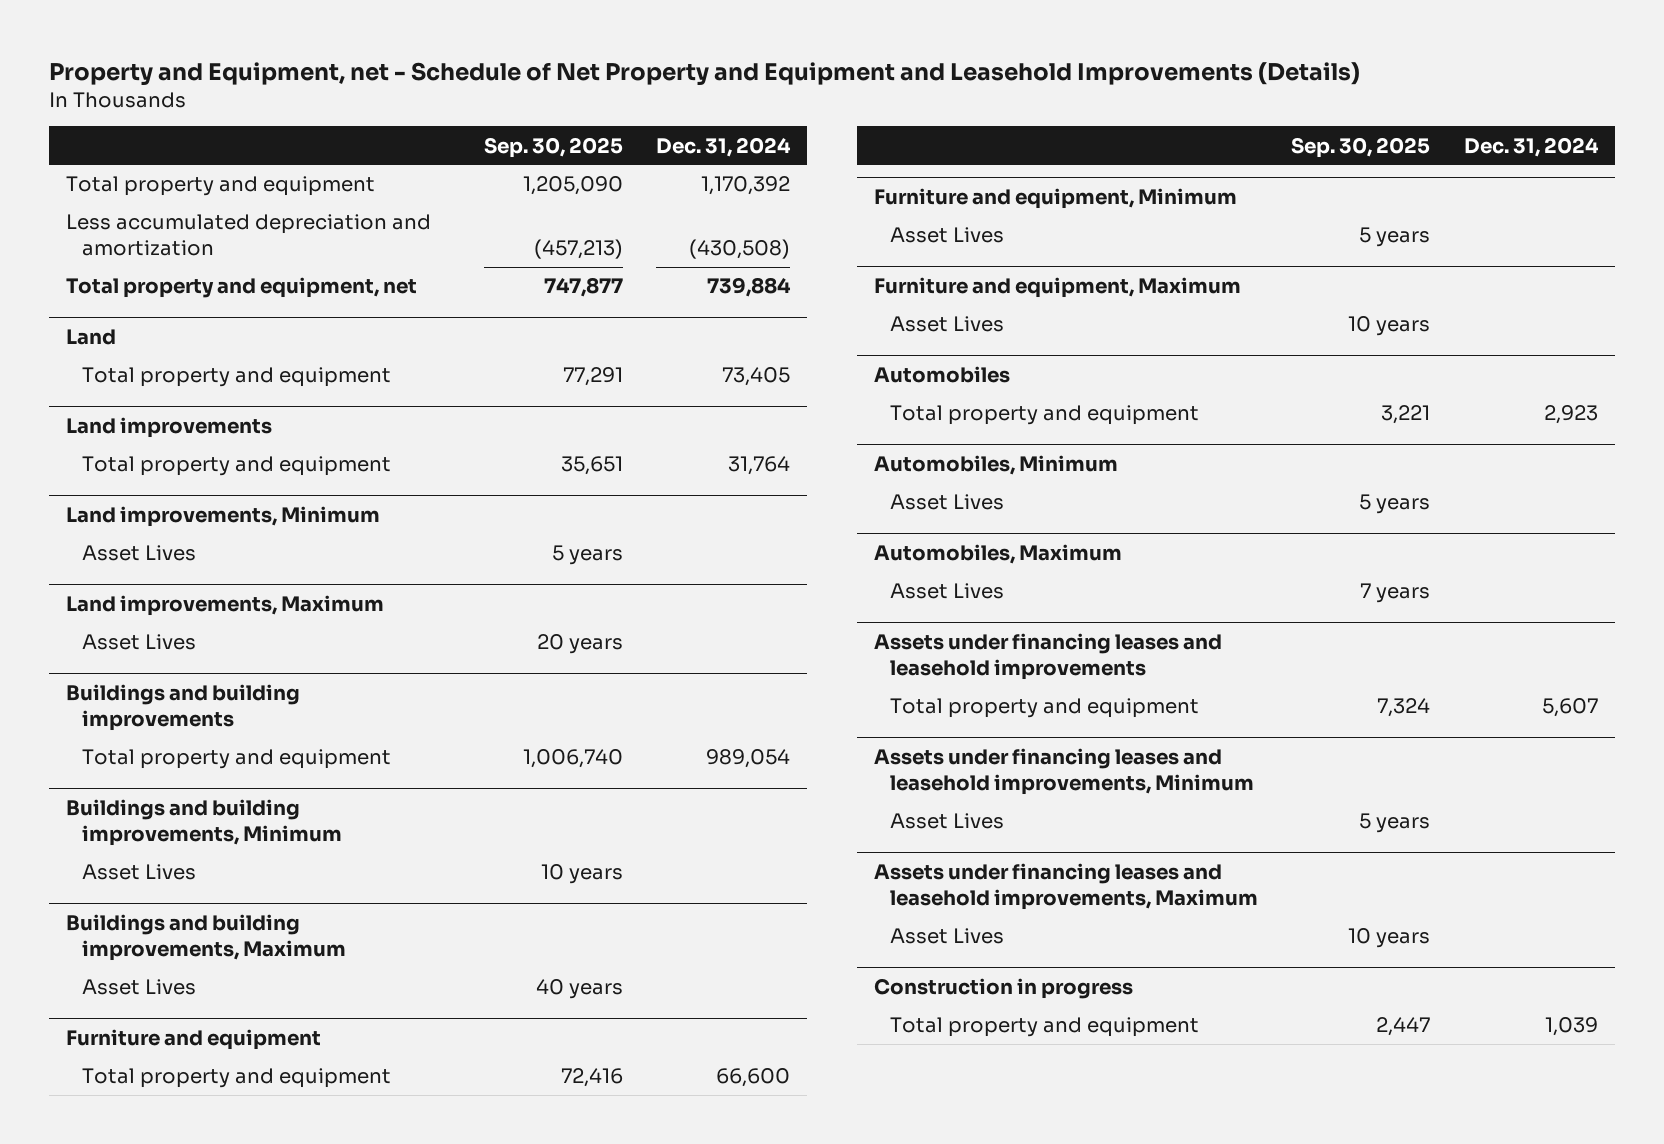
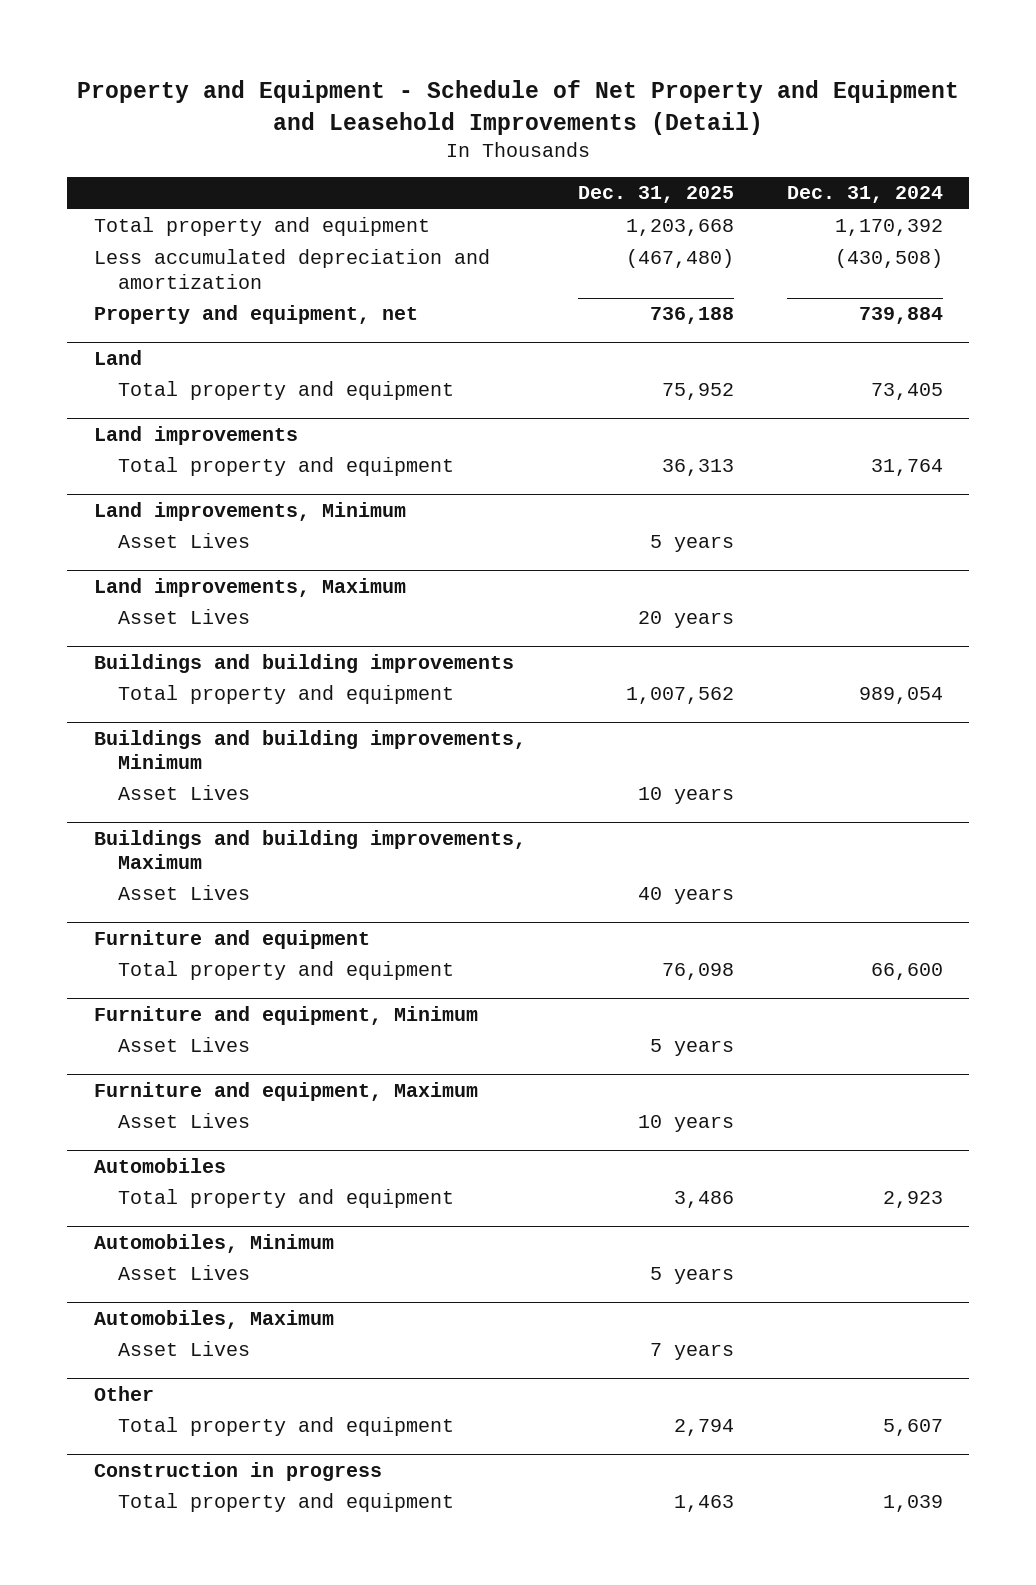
[48,61,1360,85] Property and Equipment, net - Schedule of Net Property and Equipment and Leasehold Improvements (Details) -> [77,80,960,135] Property and Equipment - Schedule of Net Property and Equipment and Leasehold Improvements (Detail)
[483,136,623,158] Sep. 30, 2025 -> none
none -> [578,186,735,204] Dec. 31, 2025
[65,277,417,299] Total property and equipment, net -> [93,305,418,325] Property and equipment, net
[873,633,1222,680] Assets under financing leases and leasehold improvements -> [93,1385,154,1401] Other
[873,748,1254,795] Assets under financing leases and leasehold improvements, Minimum -> none
[889,813,1004,830] Asset Lives -> none
[873,863,1258,910] Assets under financing leases and leasehold improvements, Maximum -> none
[889,928,1004,945] Asset Lives -> none

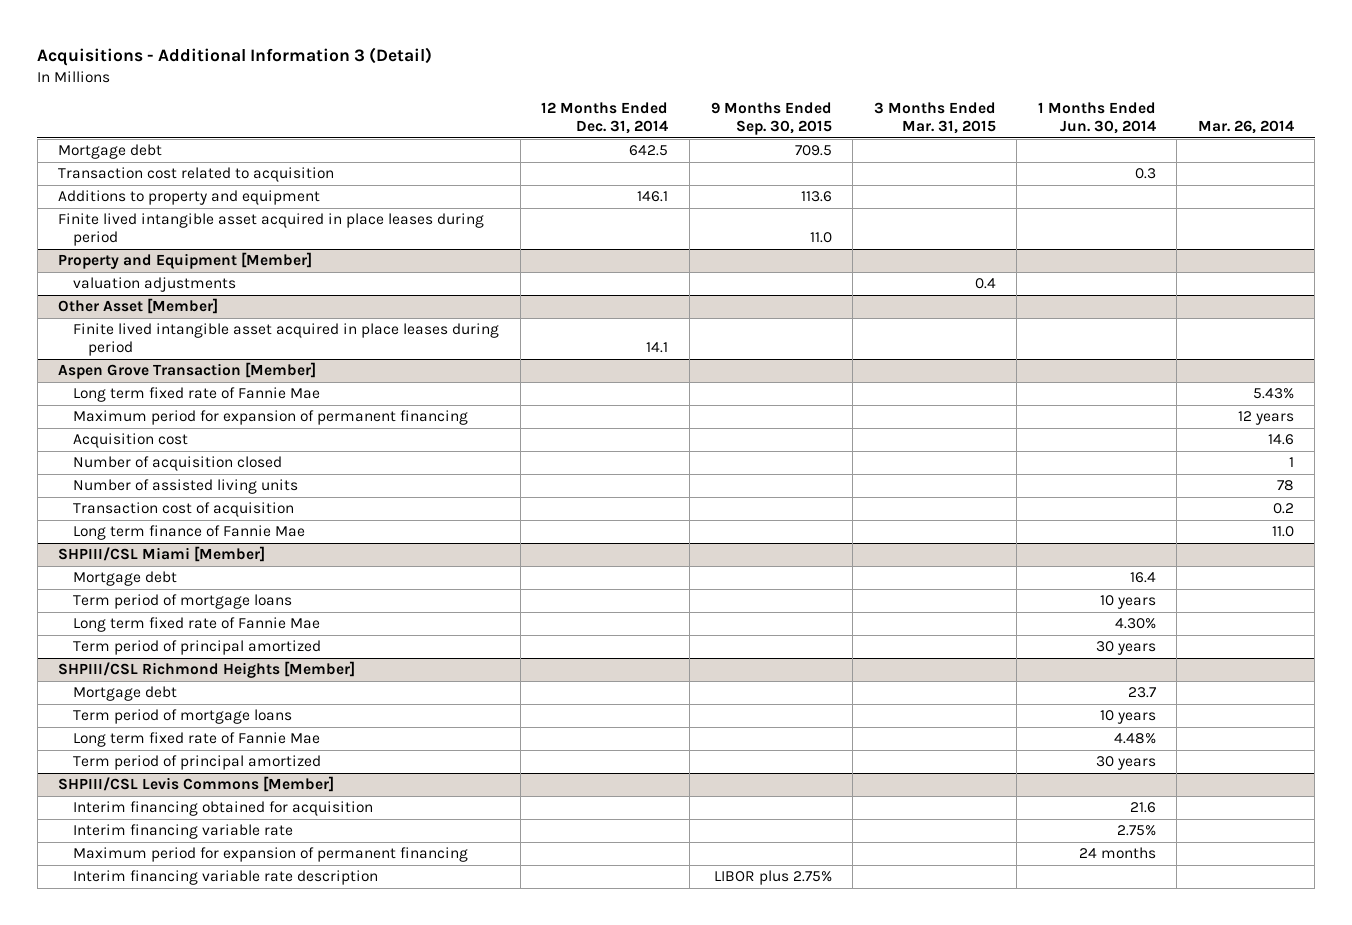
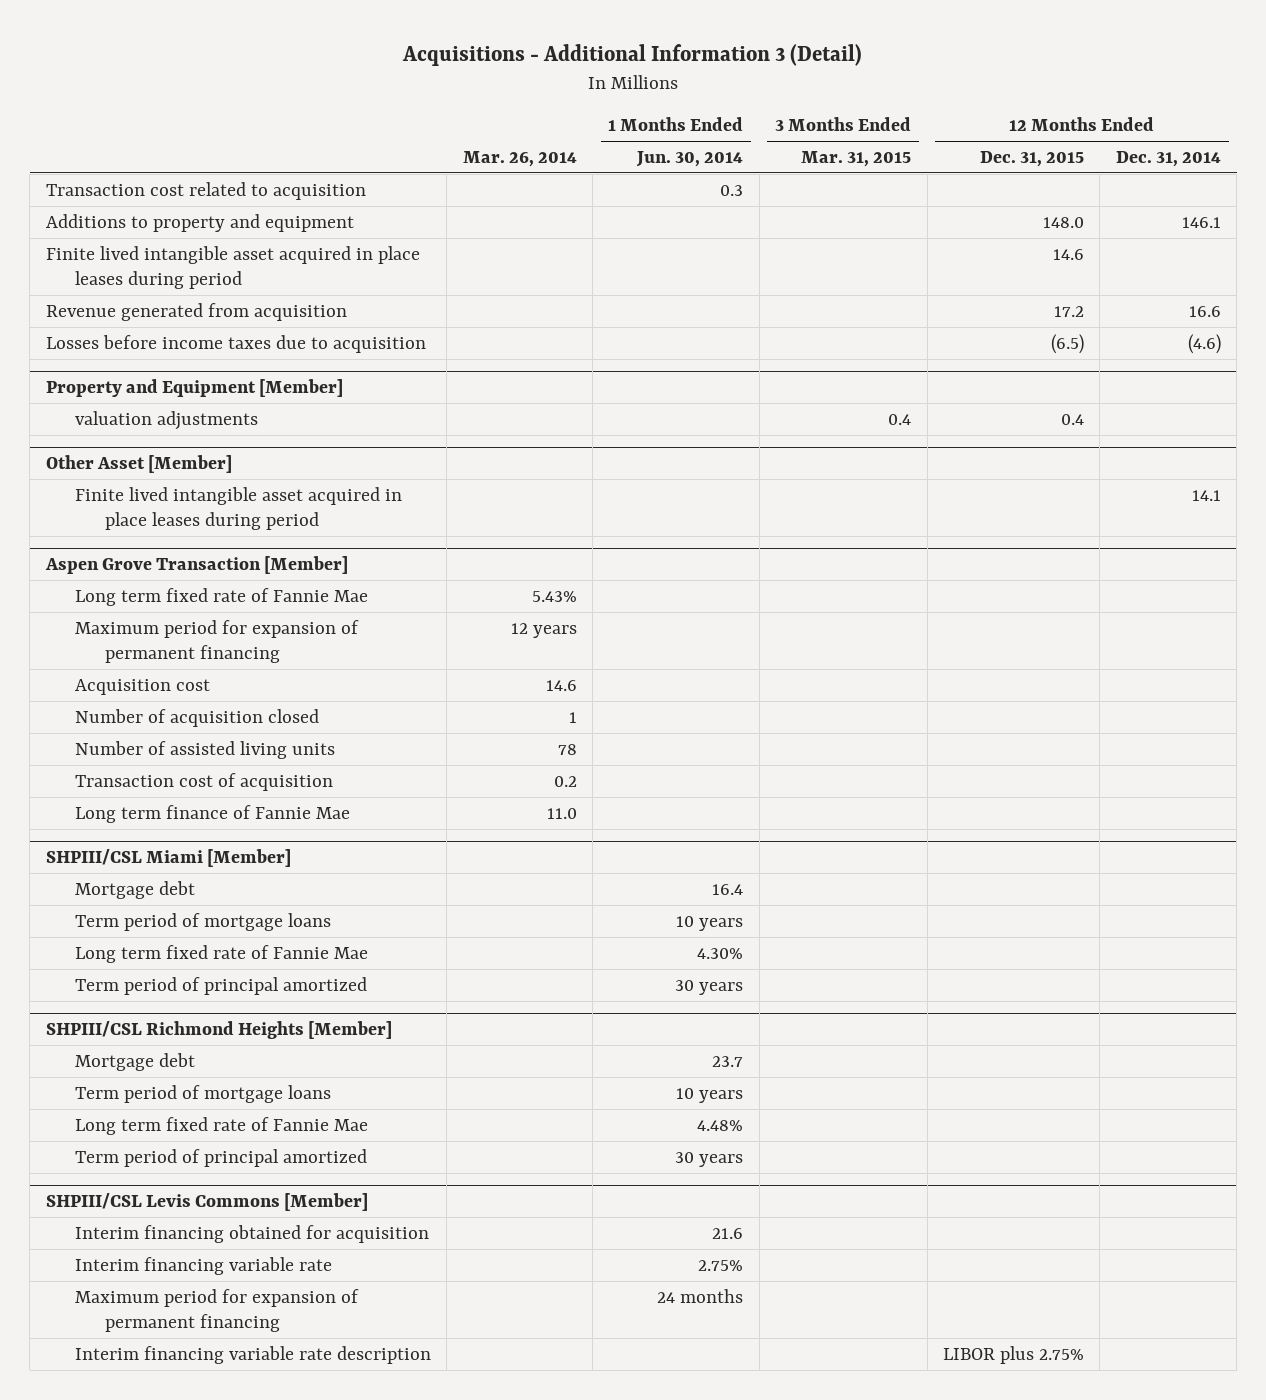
[710,102,832,136] 9 Months Ended Sep. 30, 2015 -> none
none -> [979,150,1084,167] Dec. 31, 2015
[58,144,163,160] Mortgage debt -> none
none -> [45,302,347,321] Revenue generated from acquisition
none -> [45,334,426,353] Losses before income taxes due to acquisition

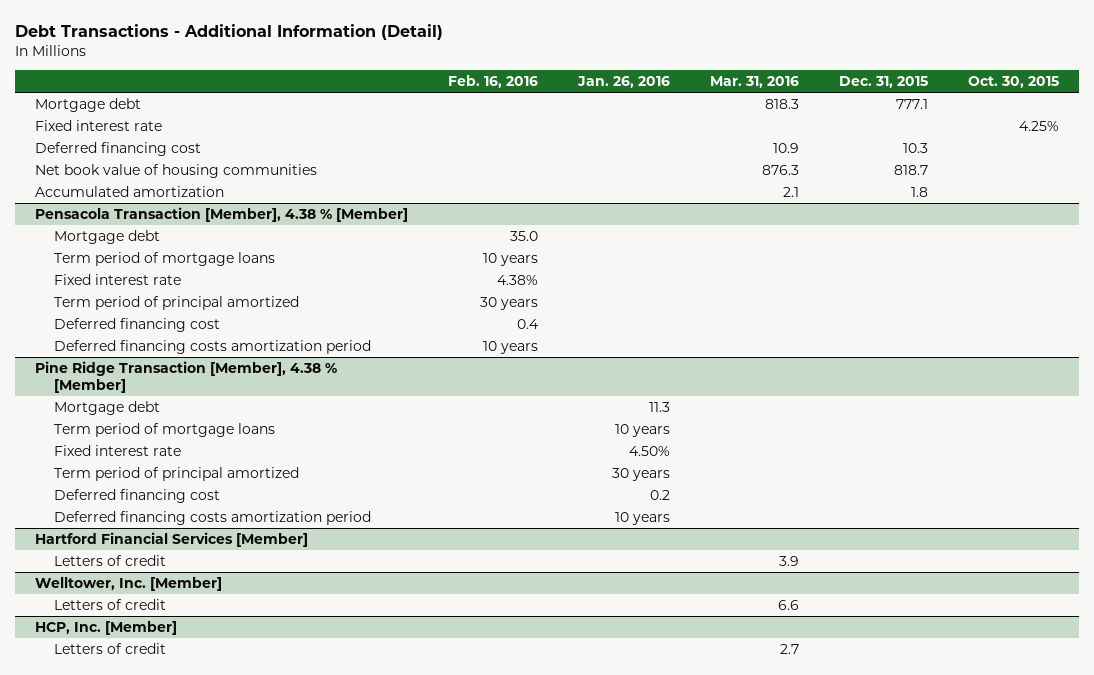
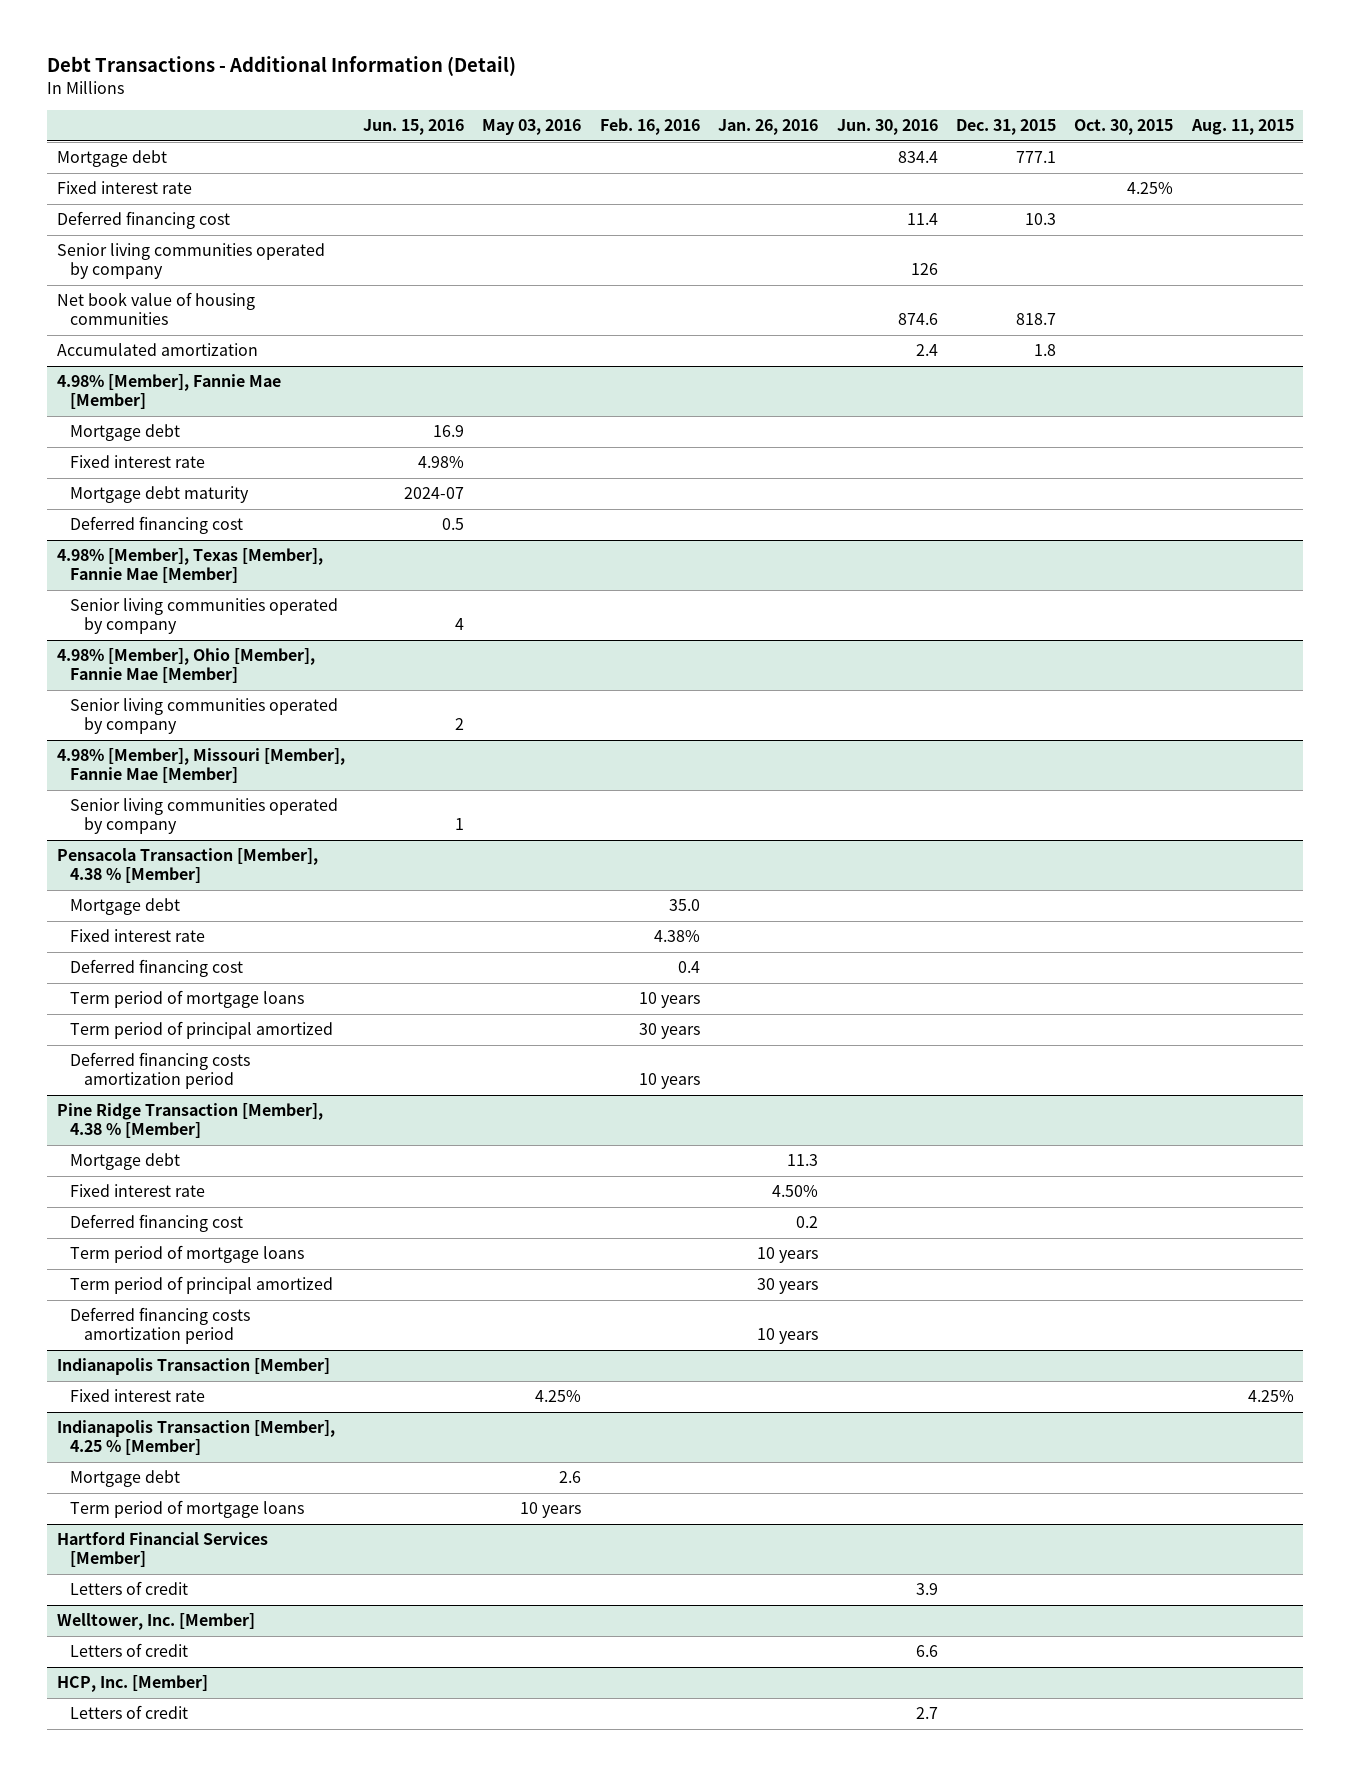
[709,75,799,88] Mar. 31, 2016 -> none
none -> [362,119,464,136] Jun. 15, 2016
none -> [482,119,582,136] May 03, 2016
none -> [836,119,938,136] Jun. 30, 2016
none -> [1190,119,1294,136] Aug. 11, 2015
none -> [56,243,325,280] Senior living communities operated by company
none -> [56,374,281,410] 4.98% [Member], Fannie Mae [Member]
none -> [70,424,181,442] Mortgage debt
none -> [70,455,206,469] Fixed interest rate
none -> [70,486,250,504] Mortgage debt maturity
none -> [70,516,244,535] Deferred financing cost
none -> [56,548,323,584] 4.98% [Member], Texas [Member], Fannie Mae [Member]
none -> [70,598,339,635] Senior living communities operated by company
none -> [56,648,315,684] 4.98% [Member], Ohio [Member], Fannie Mae [Member]
none -> [70,698,339,735] Senior living communities operated by company
none -> [56,748,345,784] 4.98% [Member], Missouri [Member], Fannie Mae [Member]
none -> [70,798,339,835] Senior living communities operated by company
[54,252,276,267] Term period of mortgage loans -> [70,990,305,1009] Term period of mortgage loans
[54,296,300,311] Term period of principal amortized -> [70,1021,334,1040] Term period of principal amortized
[54,423,276,438] Term period of mortgage loans -> [70,1245,305,1264] Term period of mortgage loans
[54,467,300,482] Term period of principal amortized -> [70,1276,334,1295] Term period of principal amortized
none -> [56,1358,330,1376] Indianapolis Transaction [Member]
none -> [70,1389,206,1403] Fixed interest rate
none -> [56,1420,335,1456] Indianapolis Transaction [Member], 4.25 % [Member]
none -> [70,1470,181,1488] Mortgage debt
none -> [70,1500,305,1519] Term period of mortgage loans

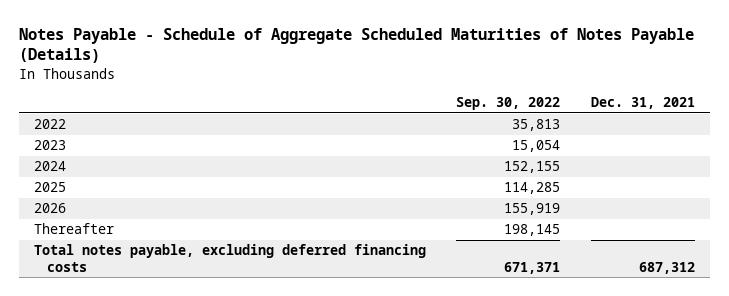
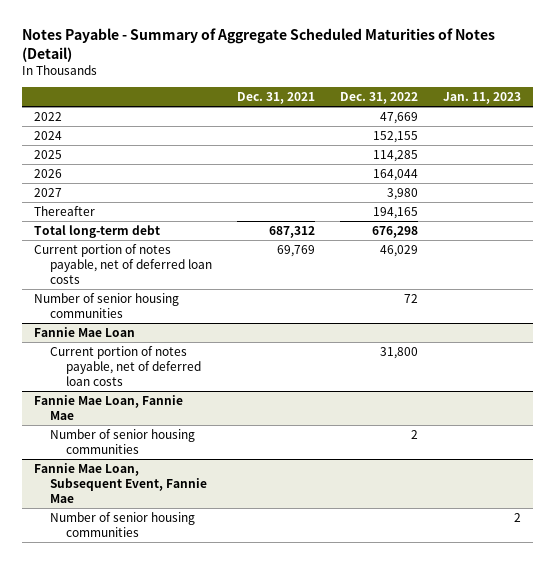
[18,27,694,64] Notes Payable - Schedule of Aggregate Scheduled Maturities of Notes Payable (Details) -> [21,28,495,63] Notes Payable - Summary of Aggregate Scheduled Maturities of Notes (Detail)
[456,97,561,111] Sep. 30, 2022 -> none
none -> [339,92,418,105] Dec. 31, 2022
none -> [442,92,521,105] Jan. 11, 2023
[33,140,66,151] 2023 -> none
none -> [34,187,63,197] 2027
[33,244,426,272] Total notes payable, excluding deferred financing costs -> [34,224,161,238] Total long-term debt
none -> [34,243,213,284] Current portion of notes payable, net of deferred loan costs
none -> [34,292,180,318] Number of senior housing communities
none -> [34,326,136,337] Fannie Mae Loan
none -> [50,345,201,386] Current portion of notes payable, net of deferred loan costs
none -> [34,394,184,420] Fannie Mae Loan, Fannie Mae
none -> [50,428,196,454] Number of senior housing communities
none -> [34,462,208,503] Fannie Mae Loan, Subsequent Event, Fannie Mae
none -> [50,511,196,537] Number of senior housing communities

